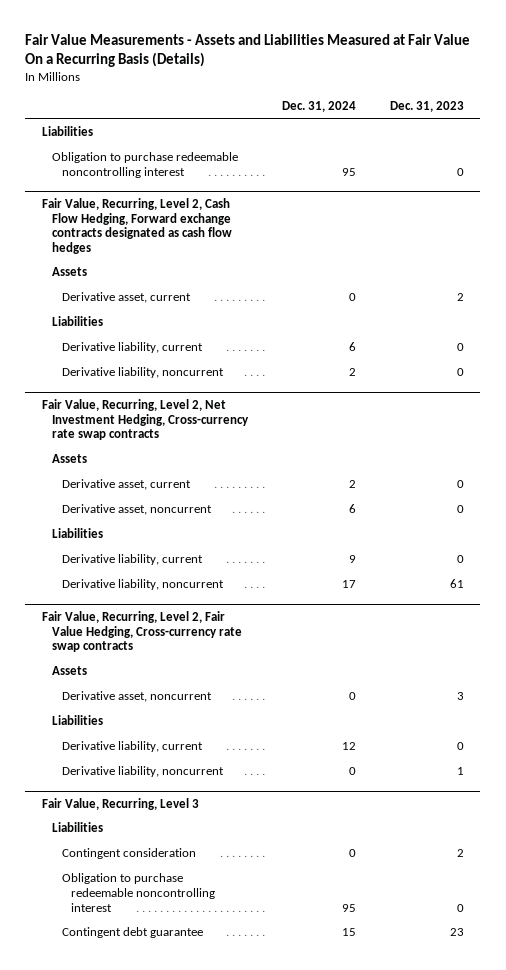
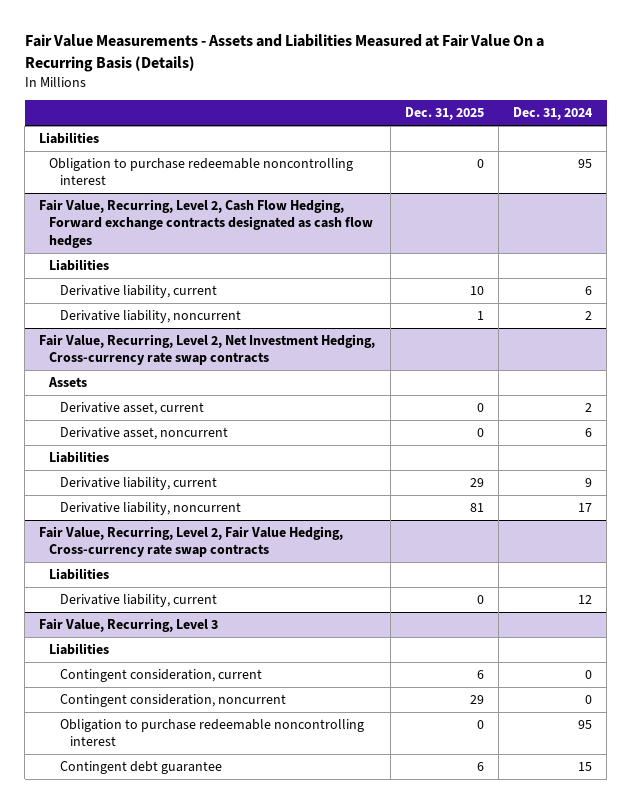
[389,101,464,113] Dec. 31, 2023 -> none
none -> [404,107,484,121] Dec. 31, 2025
[51,267,87,277] Assets -> none
[61,292,191,304] Derivative asset, current -> none
[51,666,87,676] Assets -> none
[61,691,212,703] Derivative asset, noncurrent -> none
[61,766,224,778] Derivative liability, noncurrent -> none
[61,848,196,860] Contingent consideration -> [59,669,262,683] Contingent consideration, current
none -> [59,694,286,708] Contingent consideration, noncurrent

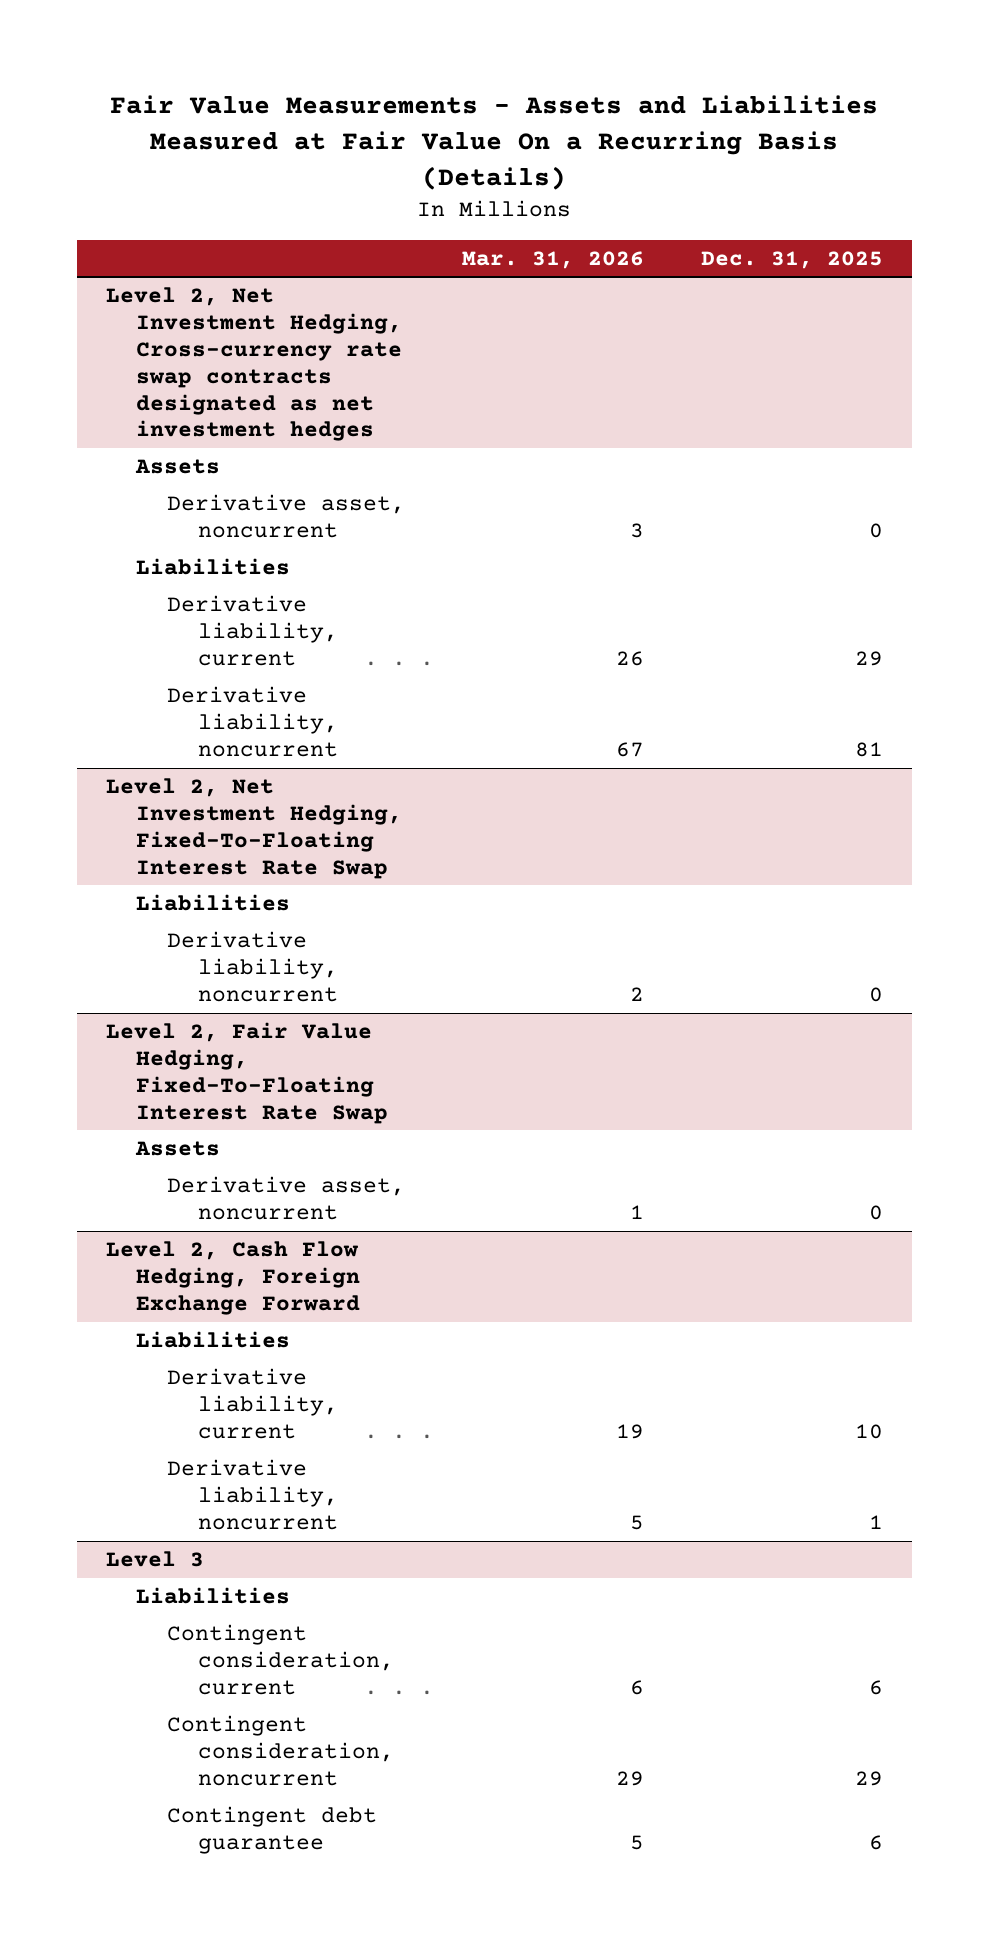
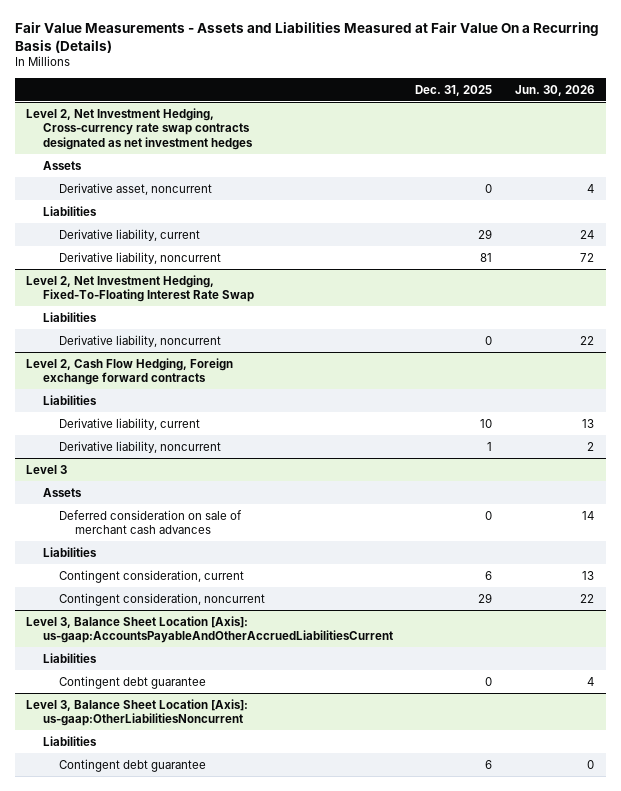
[462,250,645,269] Mar. 31, 2026 -> none
none -> [515,84,595,96] Jun. 30, 2026
[105,1022,389,1124] Level 2, Fair Value Hedging, Fixed-To-Floating Interest Rate Swap -> none
[135,1141,221,1157] Assets -> none
[167,1176,406,1221] Derivative asset, noncurrent -> none
[105,1241,361,1315] Level 2, Cash Flow Hedging, Foreign Exchange Forward -> [26,357,234,386] Level 2, Cash Flow Hedging, Foreign exchange forward contracts
none -> [42,487,82,497] Assets
none -> [58,509,242,535] Deferred consideration on sale of merchant cash advances
none -> [26,615,393,644] Level 3, Balance Sheet Location [Axis]: us-gaap:AccountsPayableAndOtherAccruedLiabilitiesCurrent
none -> [42,652,97,663] Liabilities
none -> [58,675,206,689] Contingent debt guarantee
none -> [26,698,249,727] Level 3, Balance Sheet Location [Axis]: us-gaap:OtherLiabilitiesNoncurrent
none -> [42,735,97,746] Liabilities

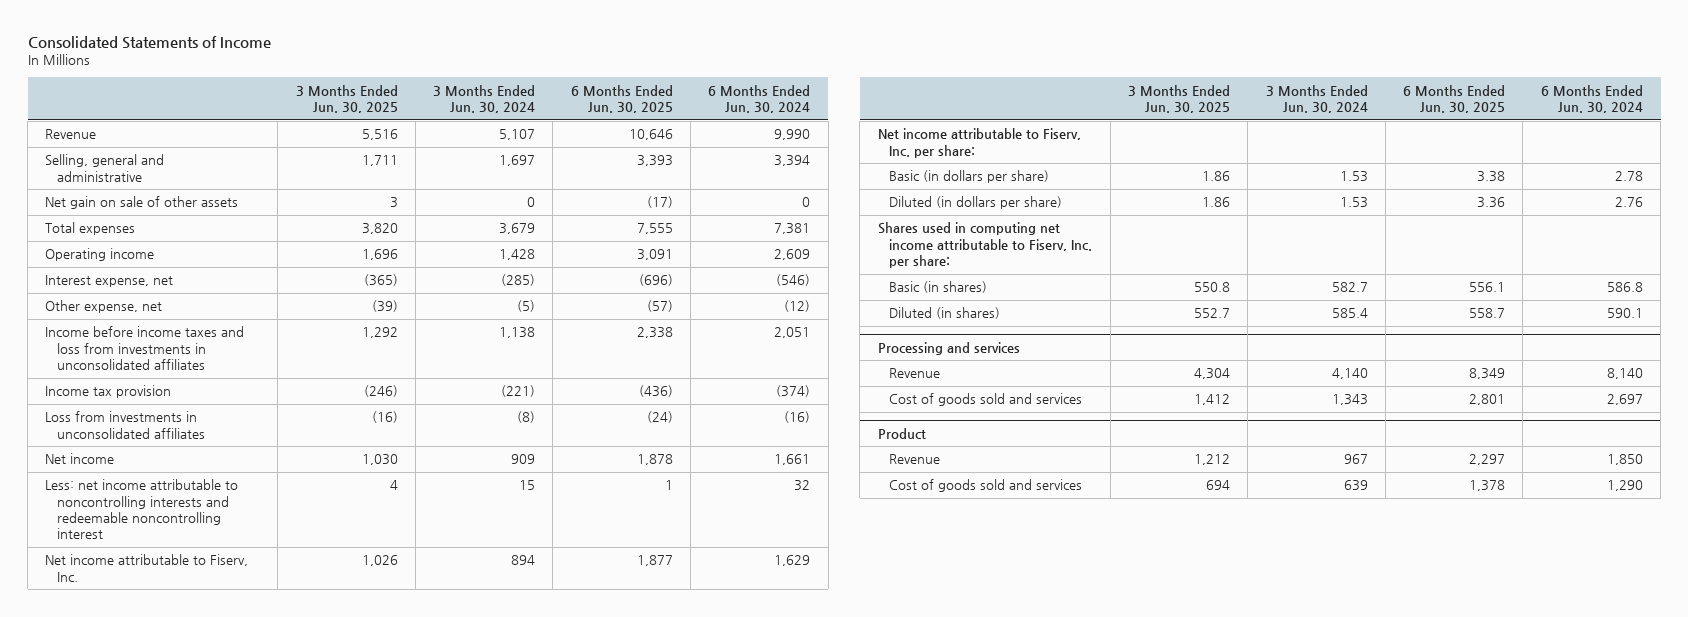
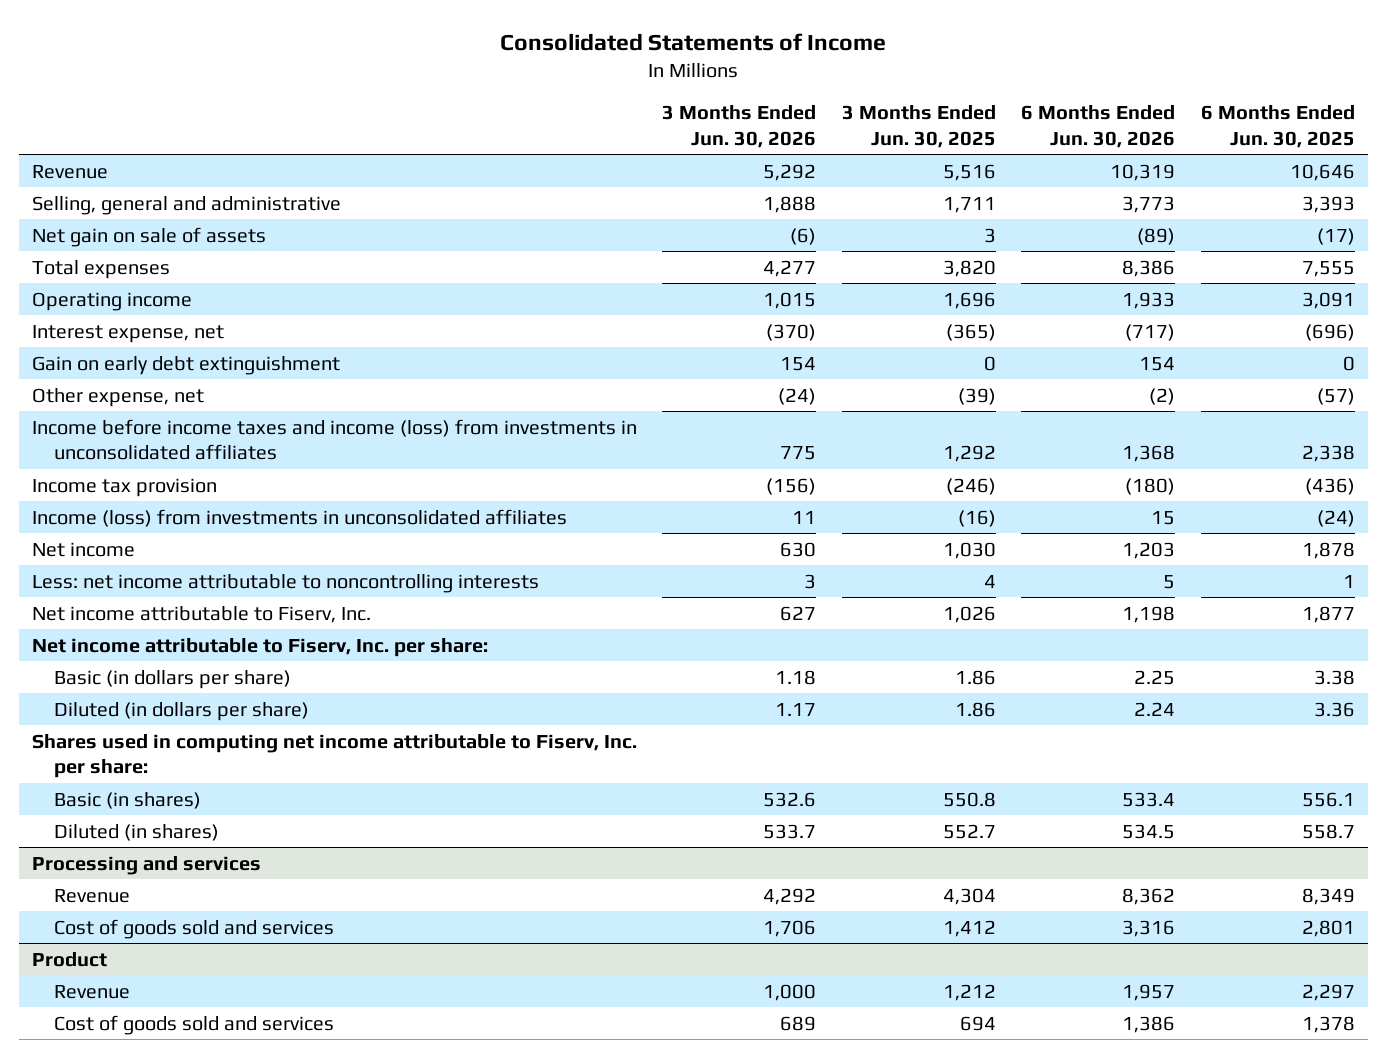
[433,84,536,113] 3 Months Ended Jun. 30, 2024 -> none
[708,84,811,113] 6 Months Ended Jun. 30, 2024 -> none
none -> [662,105,817,148] 3 Months Ended Jun. 30, 2026
none -> [1021,105,1176,148] 6 Months Ended Jun. 30, 2026
[45,196,239,210] Net gain on sale of other assets -> [31,226,266,247] Net gain on sale of assets
none -> [31,355,340,375] Gain on early debt extinguishment
[45,326,245,371] Income before income taxes and loss from investments in unconsolidated affiliates -> [31,418,637,461] Income before income taxes and income (loss) from investments in unconsolidated affiliates
[45,411,205,439] Loss from investments in unconsolidated affiliates -> [31,508,567,527] Income (loss) from investments in unconsolidated affiliates
[45,479,239,540] Less: net income attributable to noncontrolling interests and redeemable noncontrolling interest -> [31,573,539,593] Less: net income attributable to noncontrolling interests

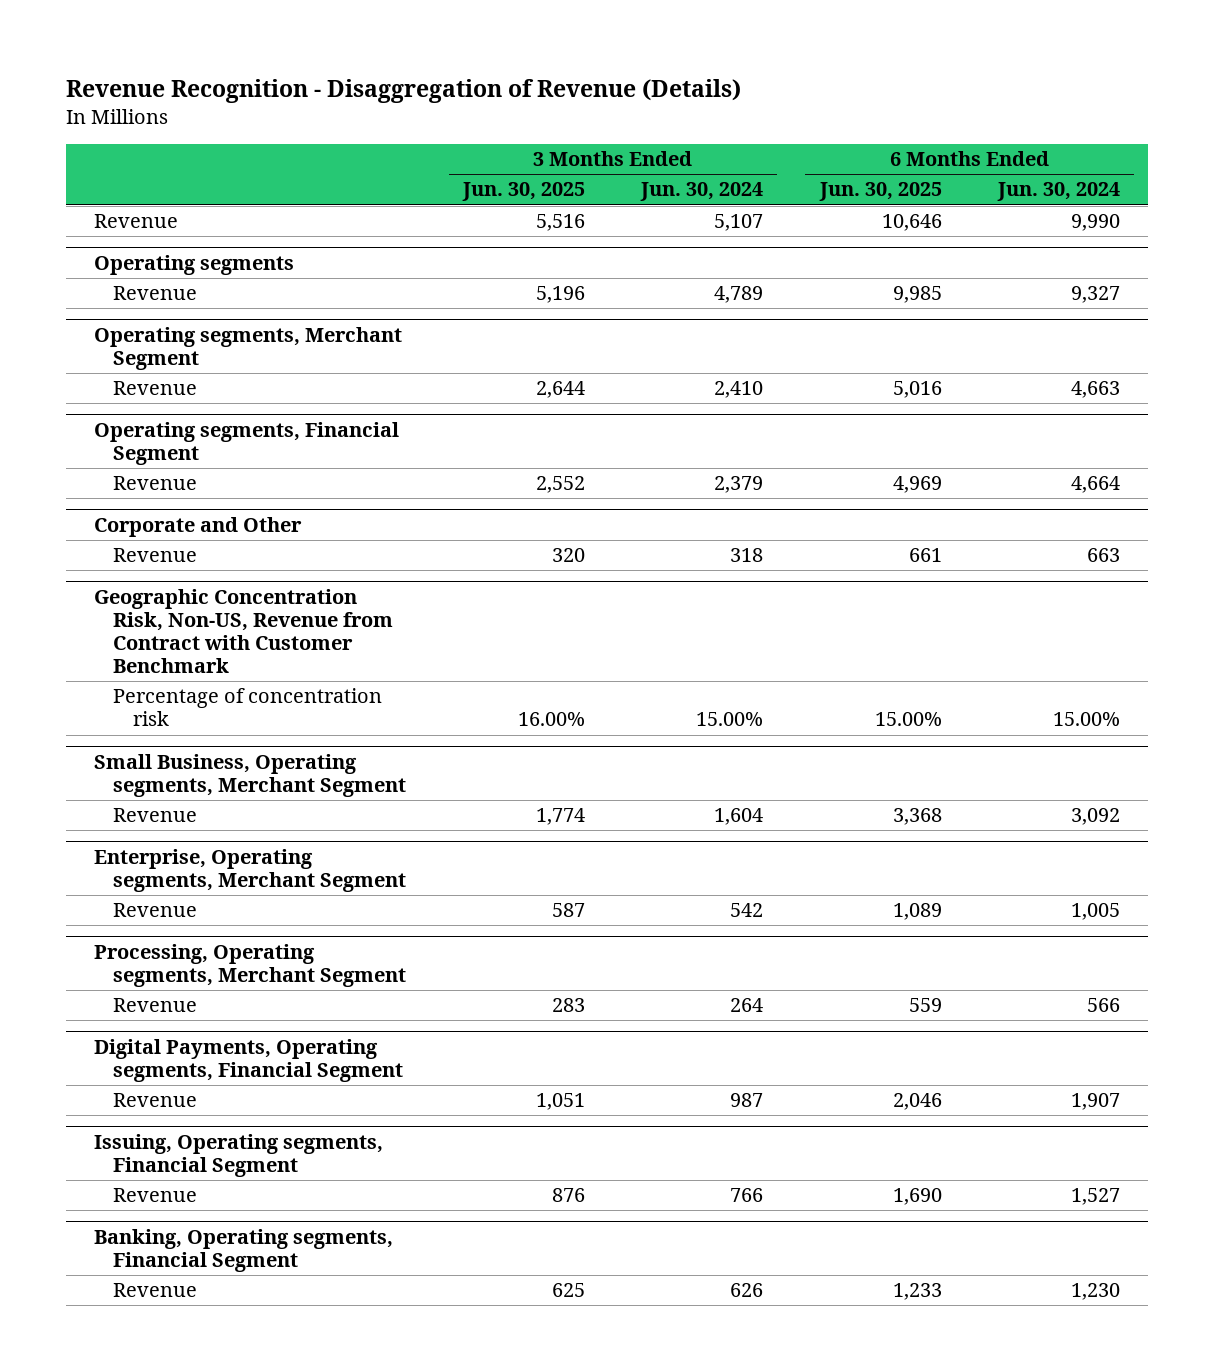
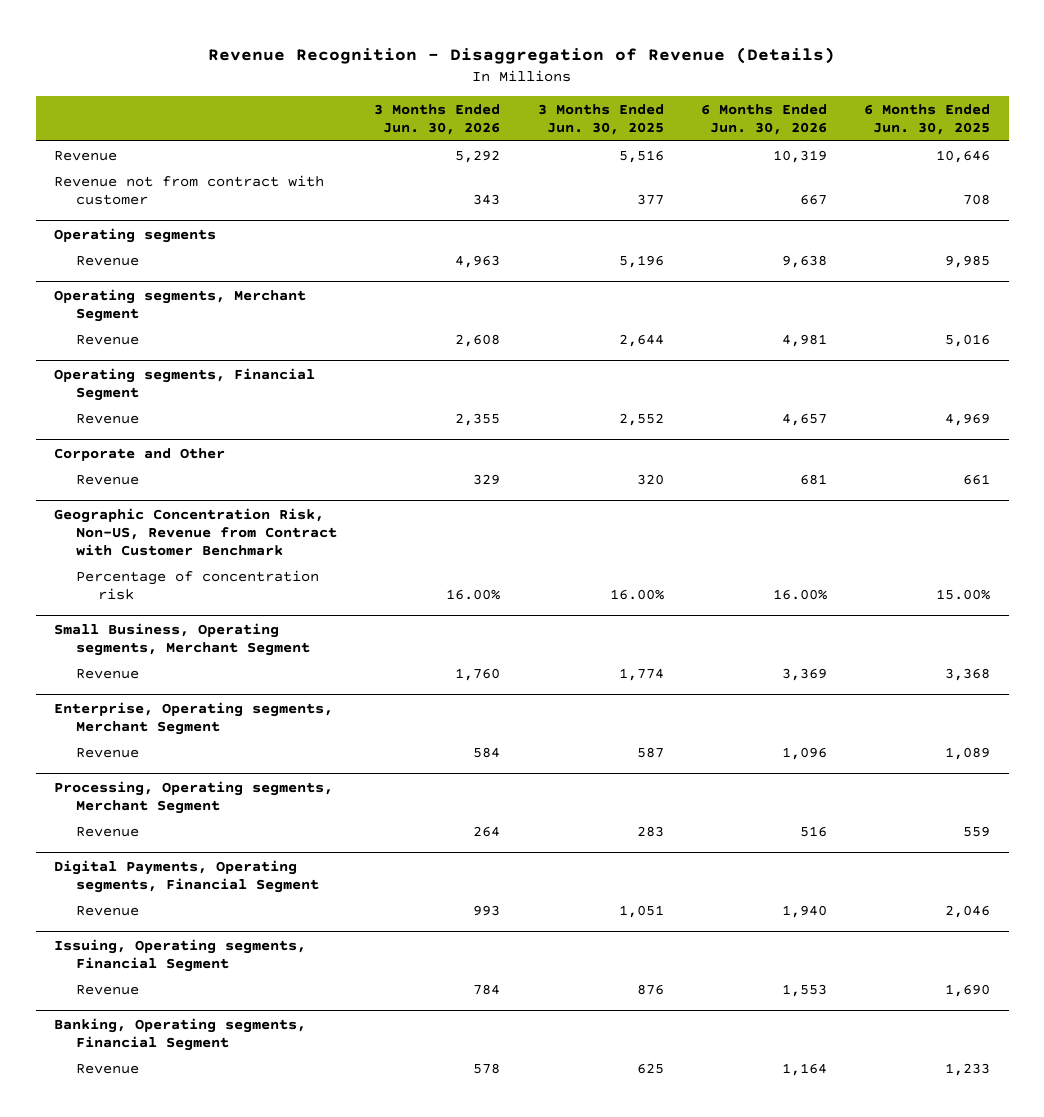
[640,182,764,202] Jun. 30, 2024 -> none
[996,182,1120,202] Jun. 30, 2024 -> none
none -> [374,104,501,136] 3 Months Ended Jun. 30, 2026
none -> [700,104,827,136] 6 Months Ended Jun. 30, 2026
none -> [54,174,325,205] Revenue not from contract with customer

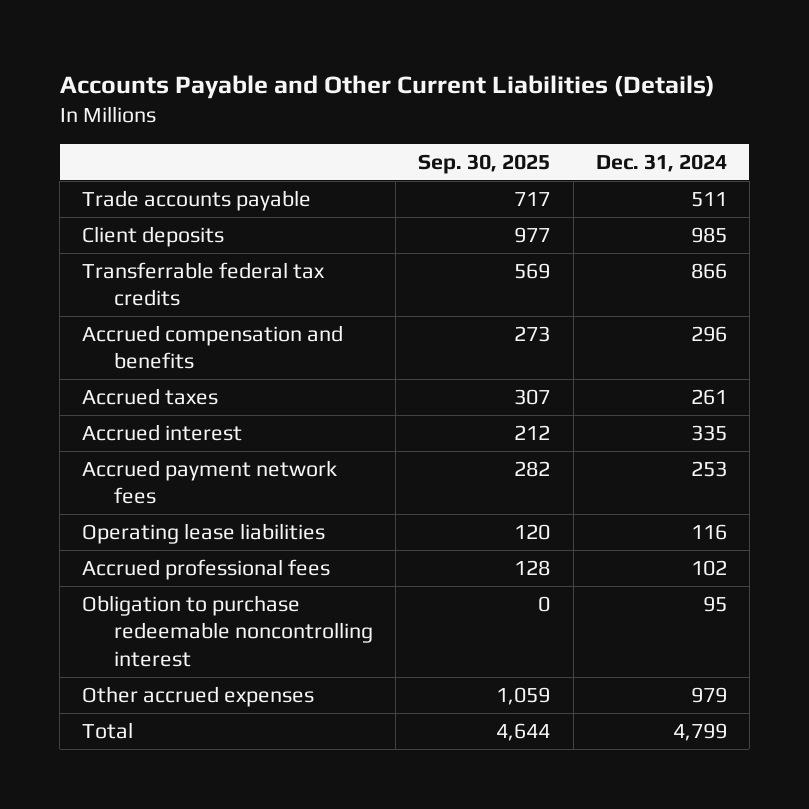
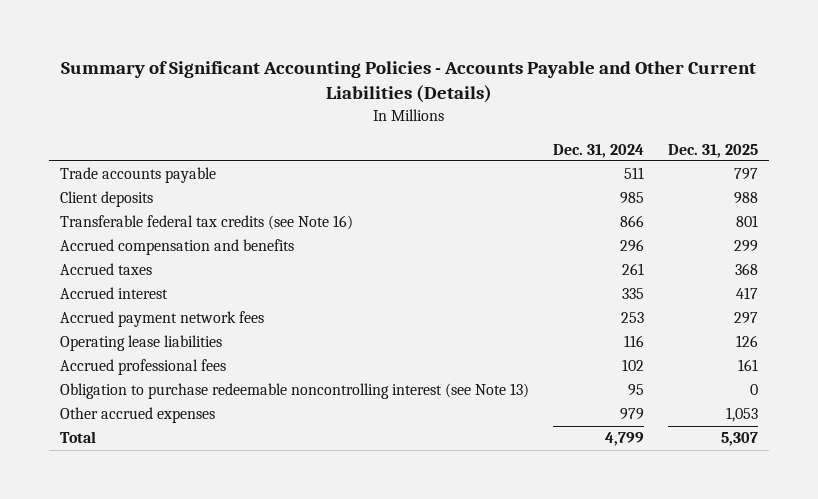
[59,75,715,100] Accounts Payable and Other Current Liabilities (Details) -> [61,60,757,104] Summary of Significant Accounting Policies - Accounts Payable and Other Current Liabilities (Details)
[418,153,551,174] Sep. 30, 2025 -> none
none -> [667,143,758,158] Dec. 31, 2025
[82,261,326,307] Transferrable federal tax credits -> [60,215,354,231] Transferable federal tax credits (see Note 16)
[82,594,373,667] Obligation to purchase redeemable noncontrolling interest -> [60,383,530,400] Obligation to purchase redeemable noncontrolling interest (see Note 13)

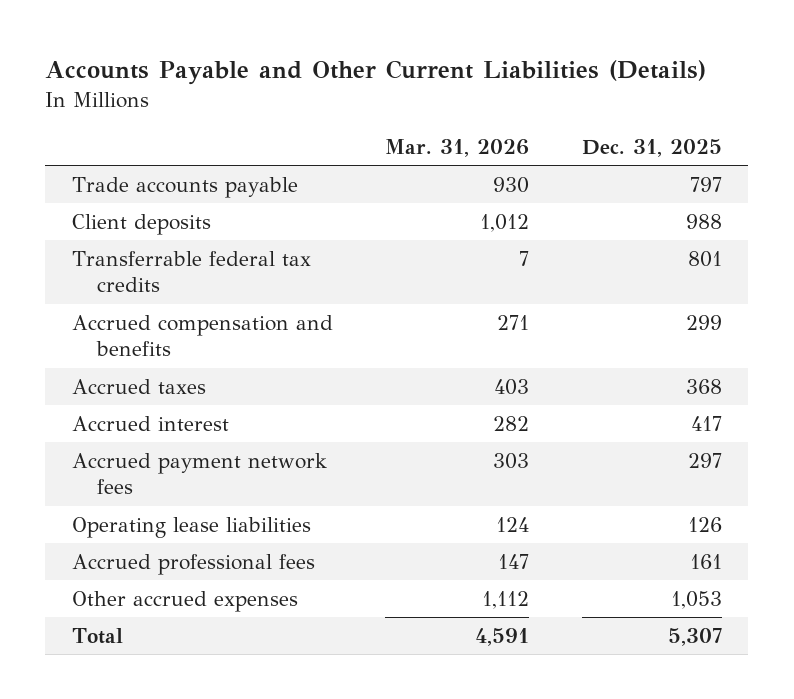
[61,60,757,104] Summary of Significant Accounting Policies - Accounts Payable and Other Current Liabilities (Details) -> [45,60,707,86] Accounts Payable and Other Current Liabilities (Details)
[553,143,645,158] Dec. 31, 2024 -> none
none -> [385,138,530,157] Mar. 31, 2026
[60,215,354,231] Transferable federal tax credits (see Note 16) -> none
none -> [71,250,311,293] Transferrable federal tax credits
[60,383,530,400] Obligation to purchase redeemable noncontrolling interest (see Note 13) -> none

